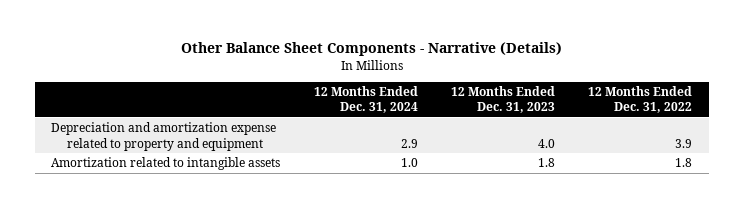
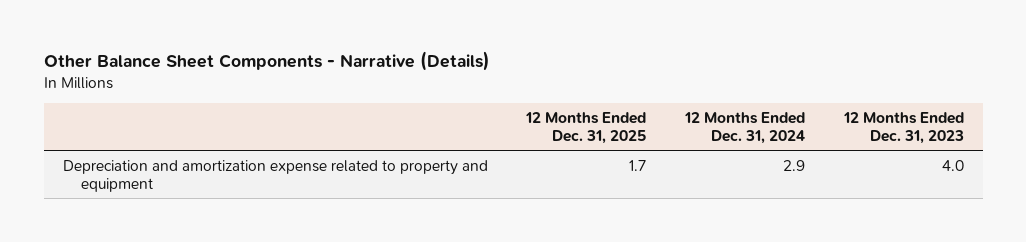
[588,85,693,114] 12 Months Ended Dec. 31, 2022 -> none
none -> [525,112,647,145] 12 Months Ended Dec. 31, 2025
[51,157,281,171] Amortization related to intangible assets -> none

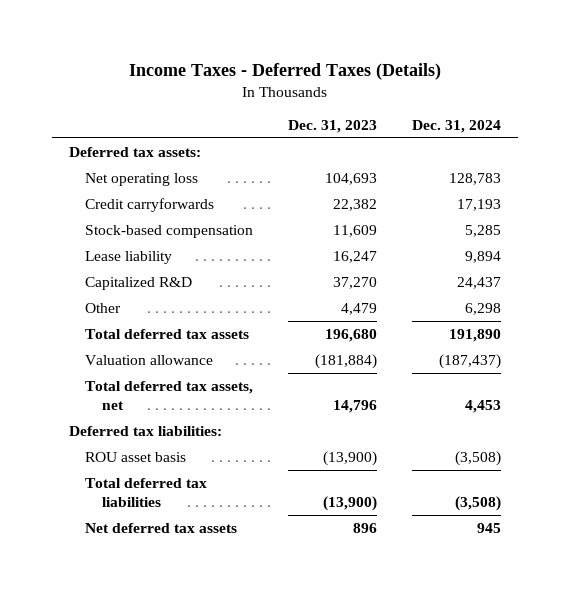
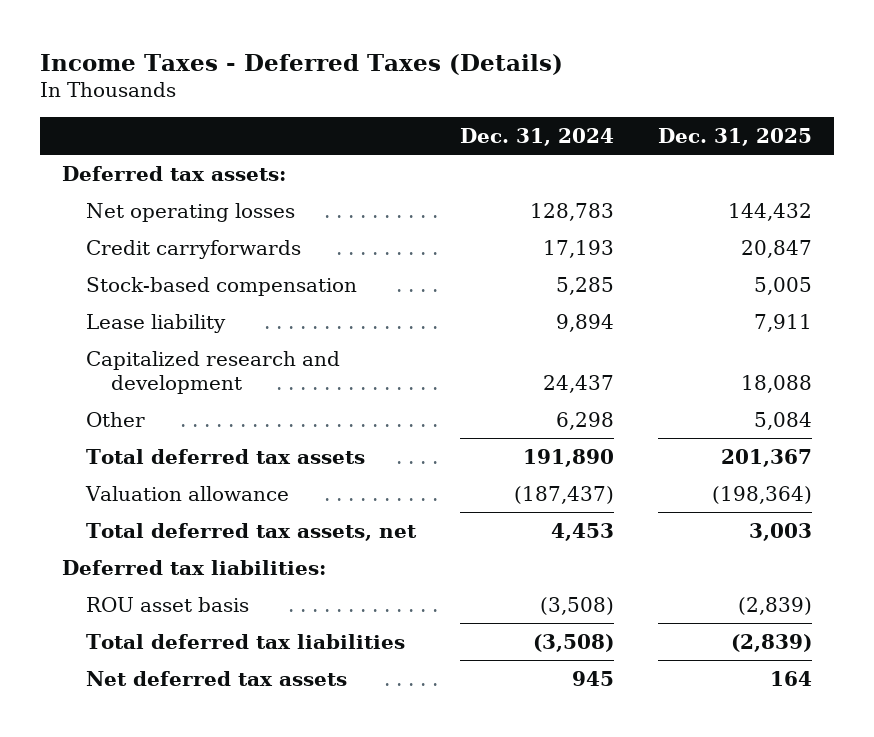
[288,119,378,133] Dec. 31, 2023 -> none
none -> [658,128,813,147] Dec. 31, 2025
[85,172,199,186] Net operating loss -> [86,202,296,222] Net operating losses
[85,276,193,290] Capitalized R&D -> [86,350,341,395] Capitalized research and development

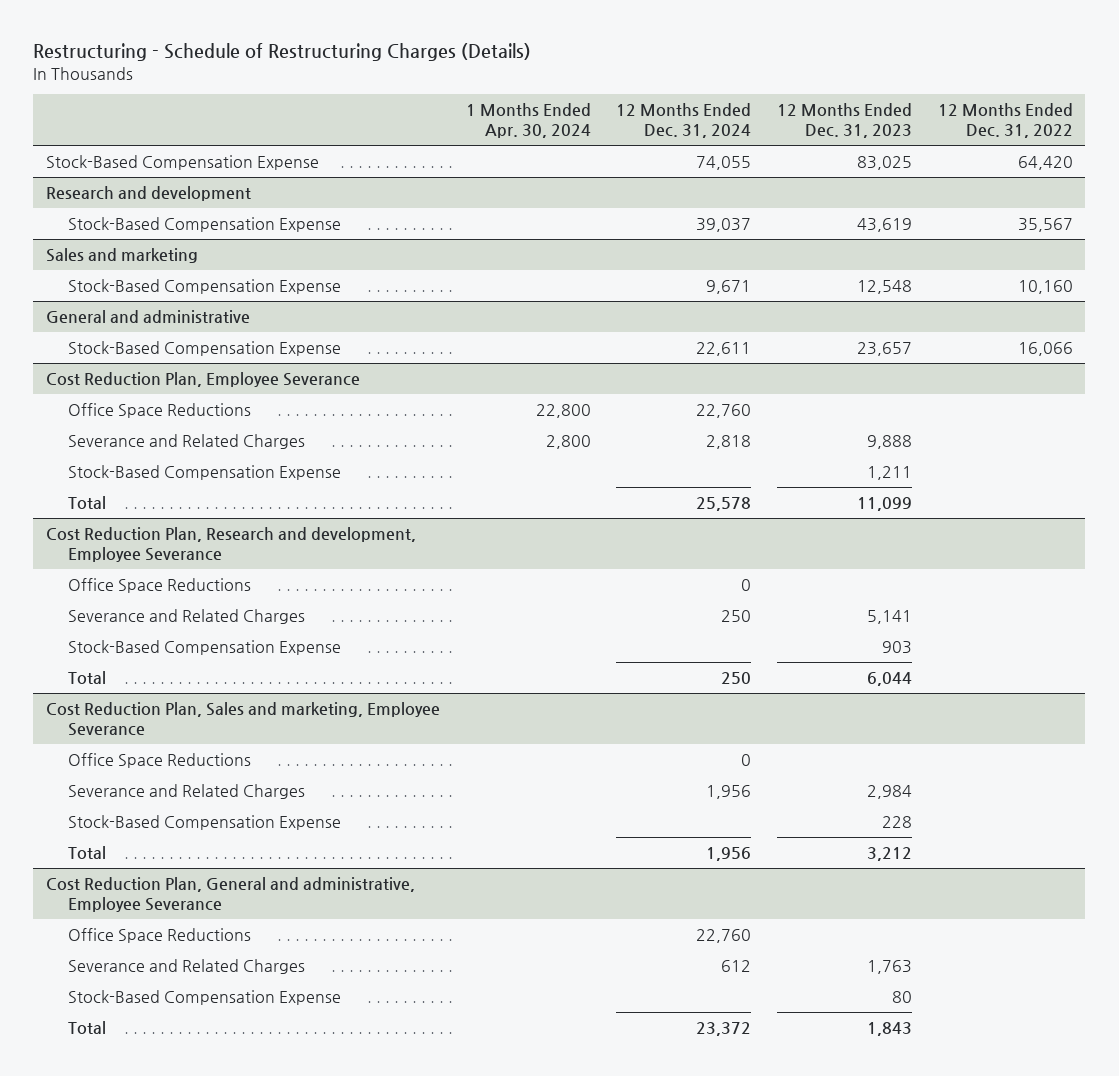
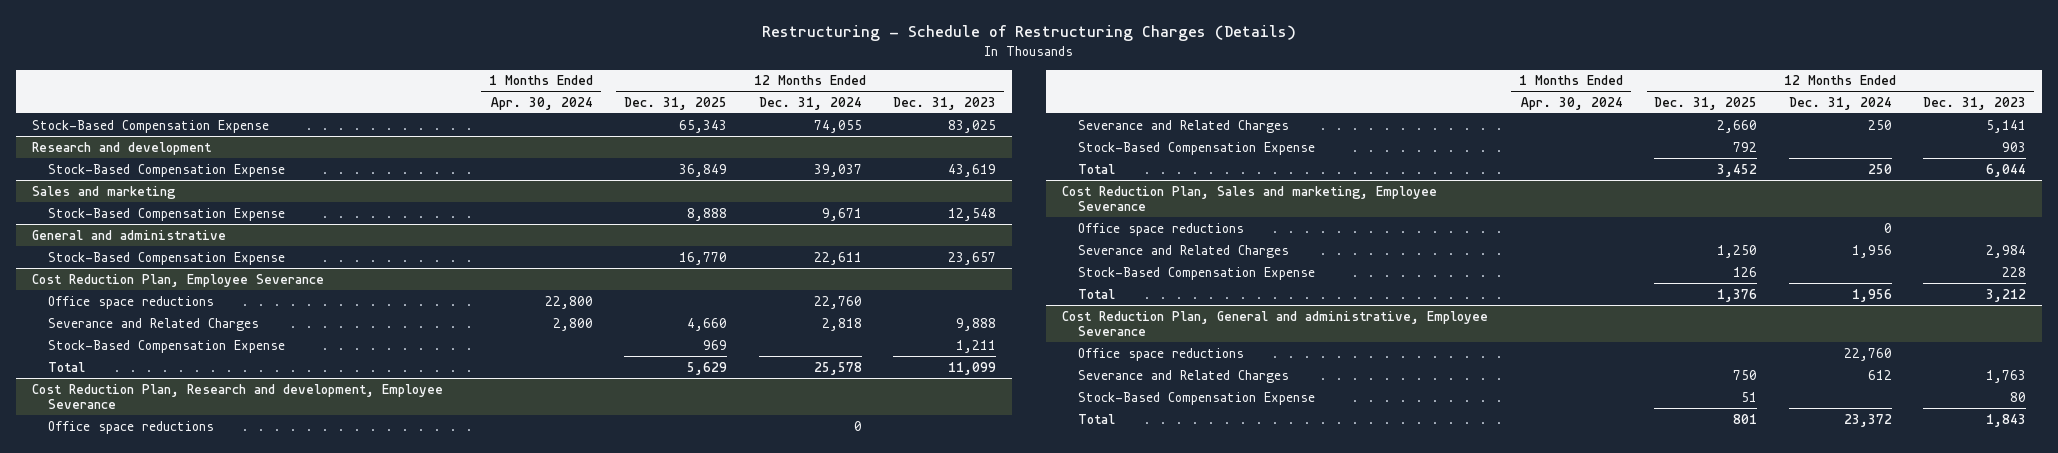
[937,103,1073,139] 12 Months Ended Dec. 31, 2022 -> none
none -> [624,96,728,110] Dec. 31, 2025
[68,402,252,418] Office Space Reductions -> [47,295,214,309] Office space reductions
[68,577,252,593] Office Space Reductions -> [47,420,214,434] Office space reductions
[68,752,252,768] Office Space Reductions -> [1077,222,1244,236] Office space reductions
[68,927,252,943] Office Space Reductions -> [1077,347,1244,361] Office space reductions

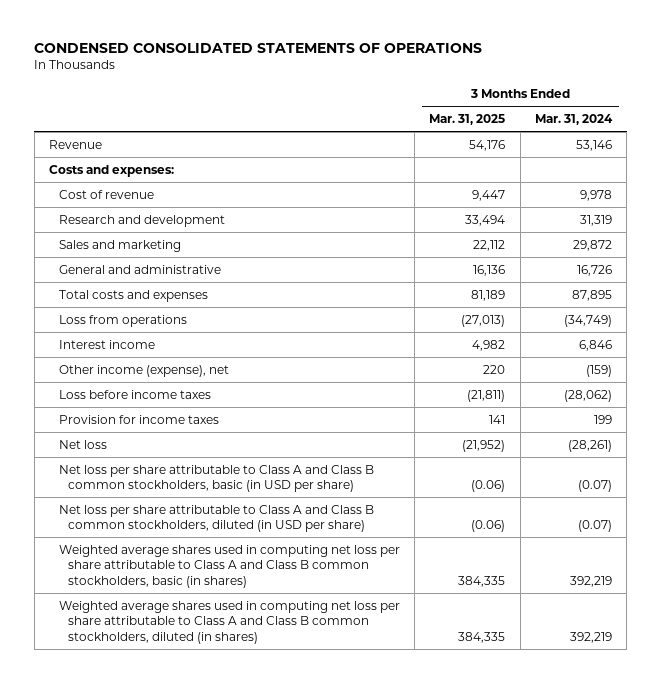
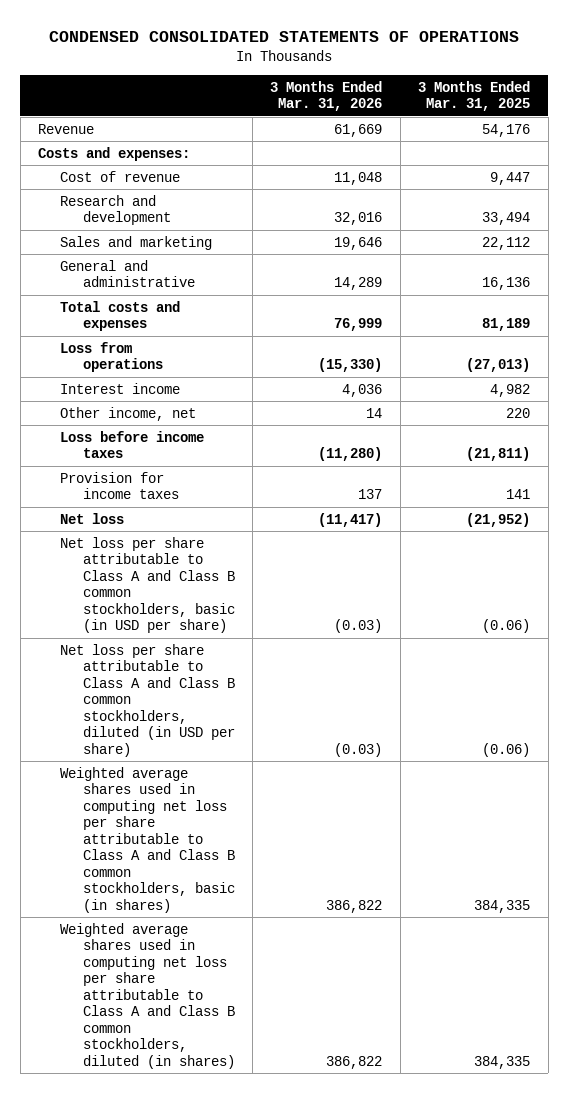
[535,114,614,126] Mar. 31, 2024 -> none
none -> [270,80,383,112] 3 Months Ended Mar. 31, 2026
[58,364,229,377] Other income (expense), net -> [60,406,197,421] Other income, net

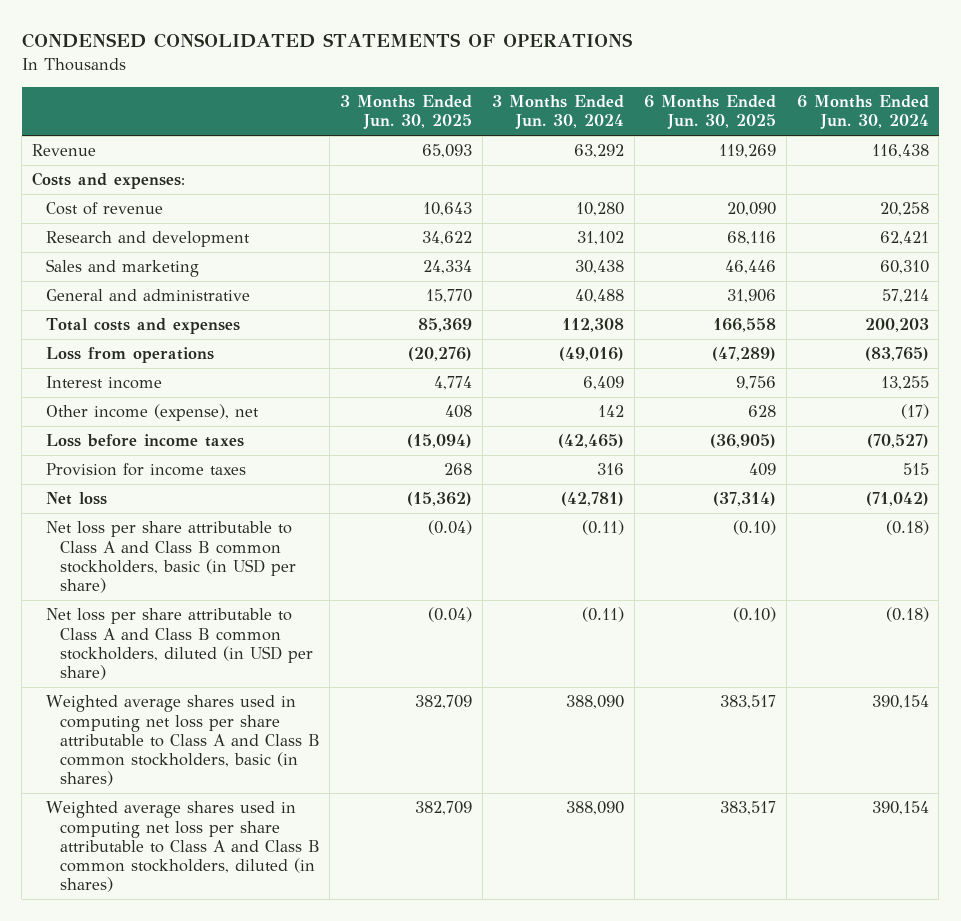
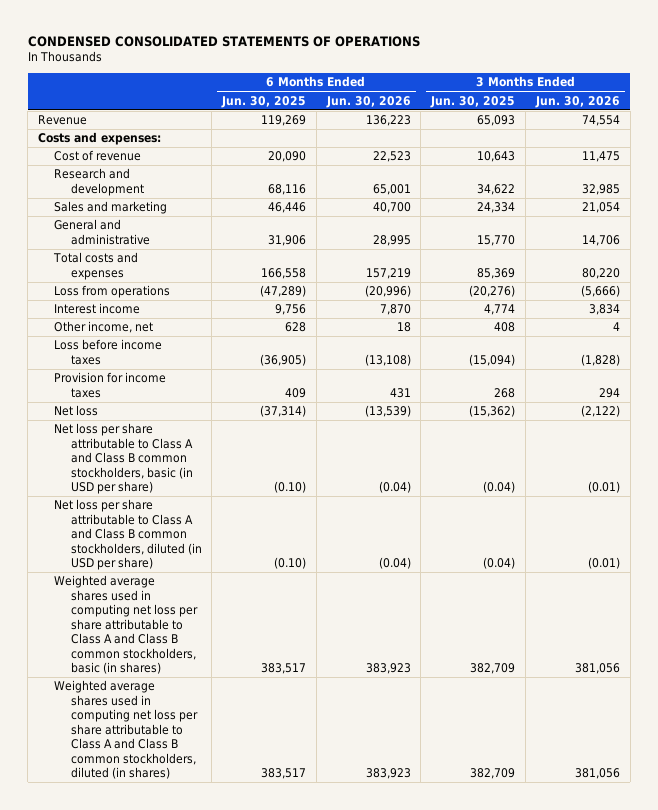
[492,94,625,130] 3 Months Ended Jun. 30, 2024 -> none
[796,94,929,130] 6 Months Ended Jun. 30, 2024 -> none
none -> [325,95,411,108] Jun. 30, 2026
none -> [534,95,620,108] Jun. 30, 2026
[45,404,259,422] Other income (expense), net -> [54,321,154,334] Other income, net

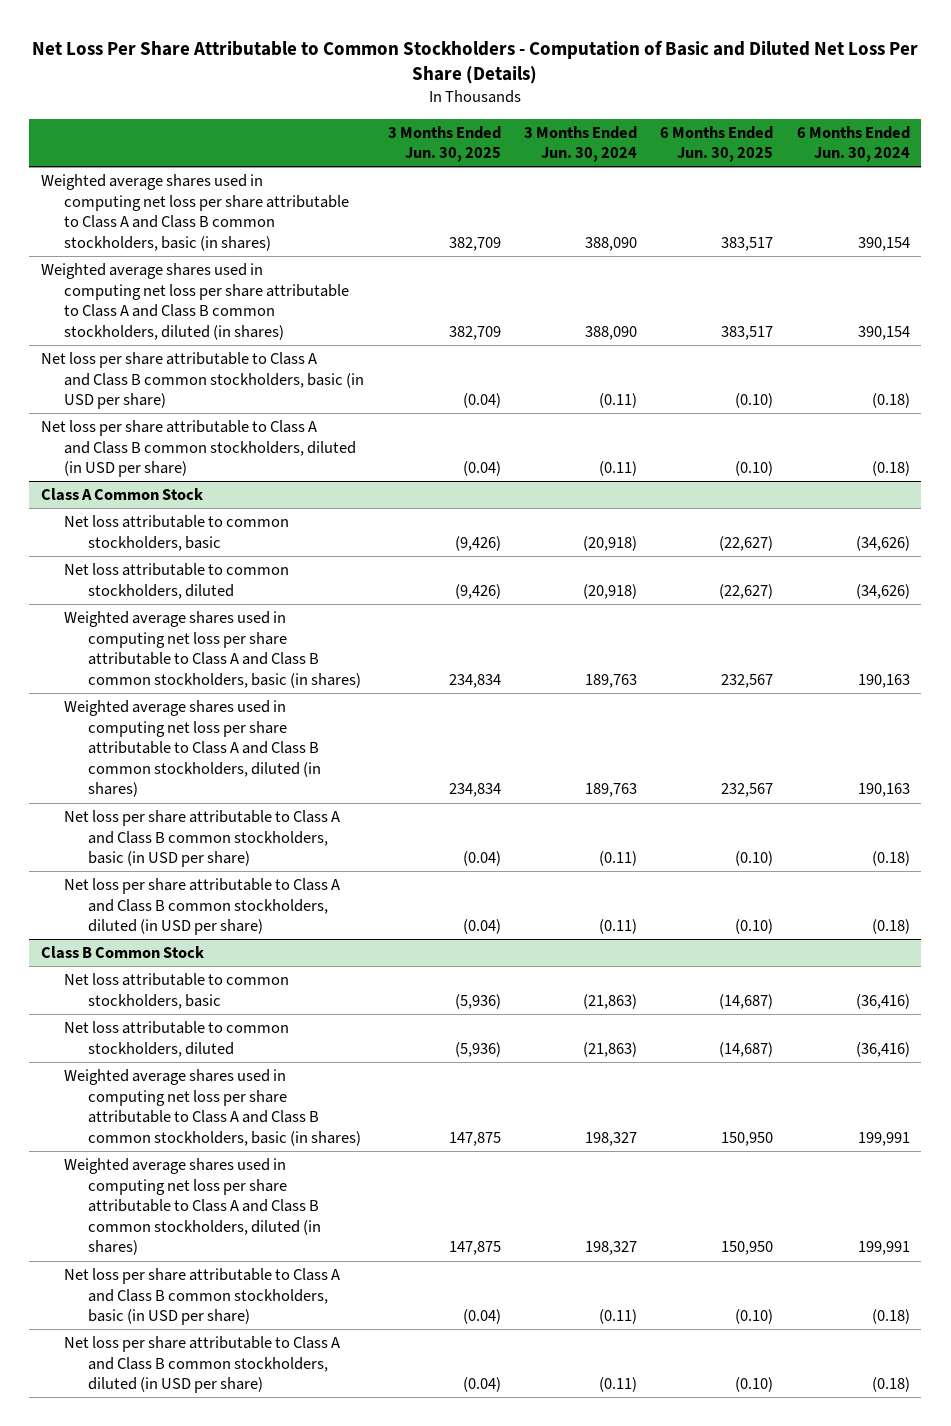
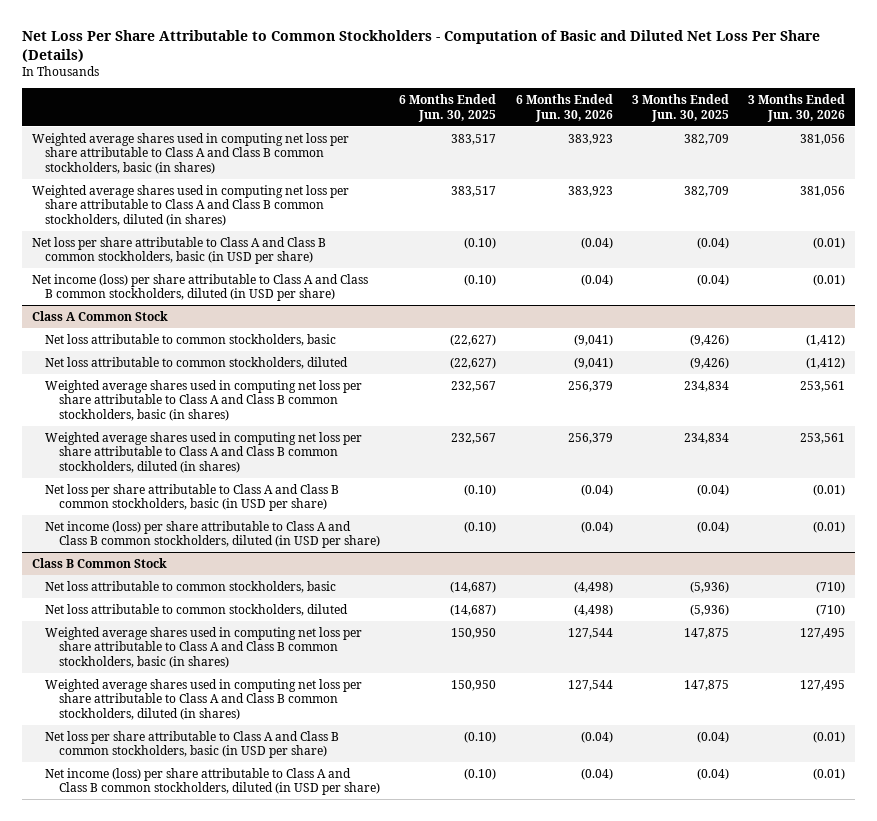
[523,125,637,163] 3 Months Ended Jun. 30, 2024 -> none
[796,125,910,163] 6 Months Ended Jun. 30, 2024 -> none
none -> [515,93,613,122] 6 Months Ended Jun. 30, 2026
none -> [748,93,846,122] 3 Months Ended Jun. 30, 2026
[40,420,357,478] Net loss per share attributable to Class A and Class B common stockholders, diluted (in USD per share) -> [31,273,368,302] Net income (loss) per share attributable to Class A and Class B common stockholders, diluted (in USD per share)
[64,878,341,936] Net loss per share attributable to Class A and Class B common stockholders, diluted (in USD per share) -> [45,520,380,549] Net income (loss) per share attributable to Class A and Class B common stockholders, diluted (in USD per share)
[64,1336,341,1394] Net loss per share attributable to Class A and Class B common stockholders, diluted (in USD per share) -> [45,767,380,796] Net income (loss) per share attributable to Class A and Class B common stockholders, diluted (in USD per share)

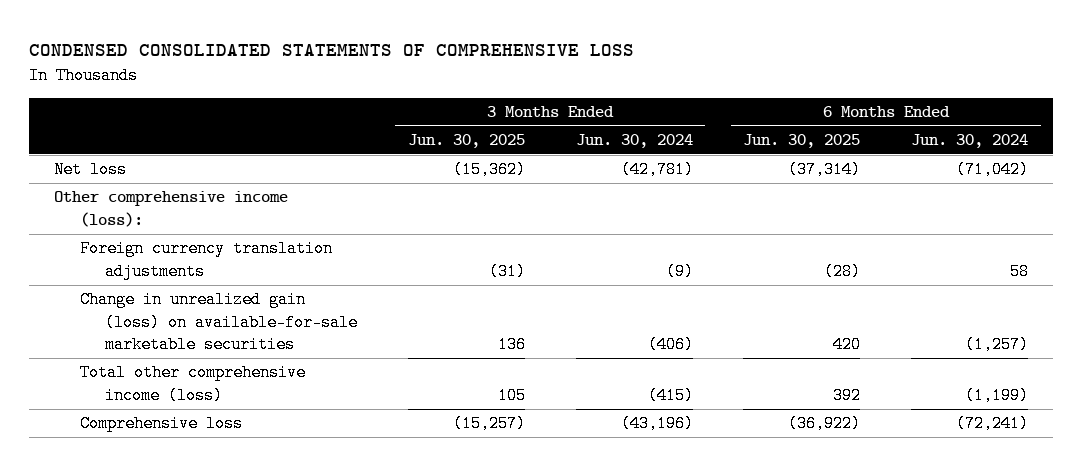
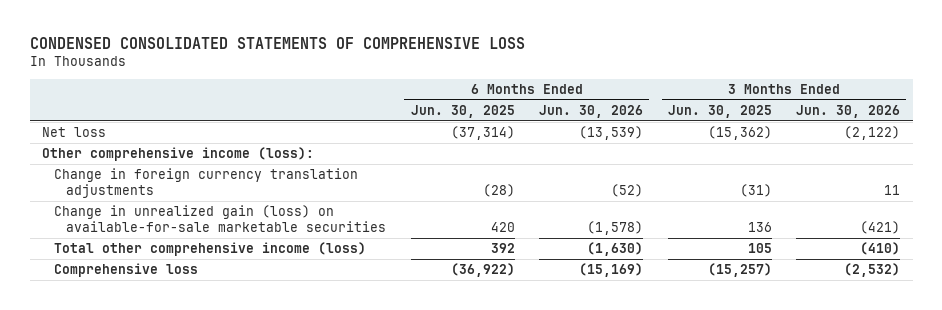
[575,134,693,149] Jun. 30, 2024 -> none
[910,134,1028,149] Jun. 30, 2024 -> none
none -> [539,104,644,118] Jun. 30, 2026
none -> [796,104,901,118] Jun. 30, 2026
[79,240,333,280] Foreign currency translation adjustments -> [53,168,358,198] Change in foreign currency translation adjustments

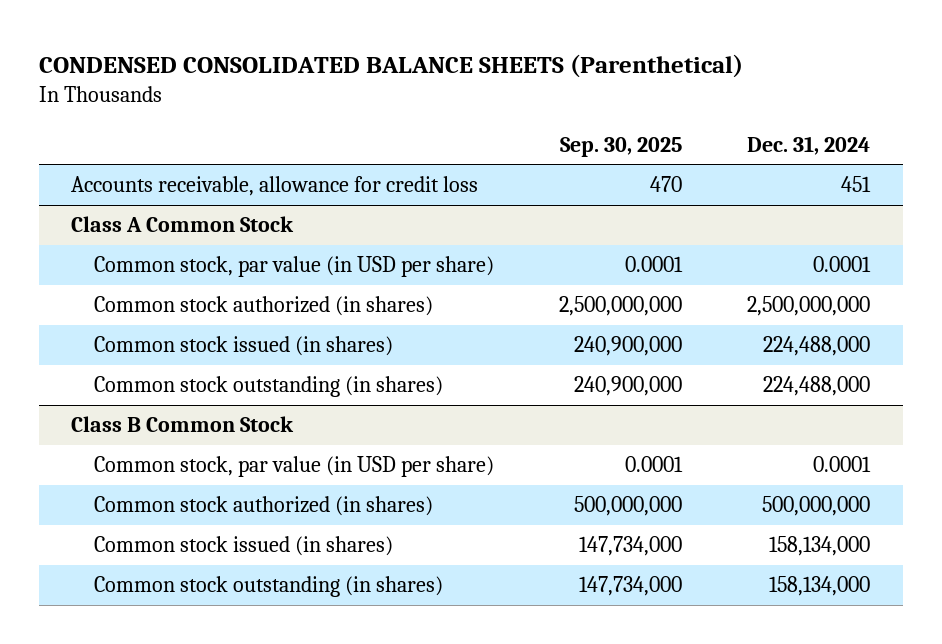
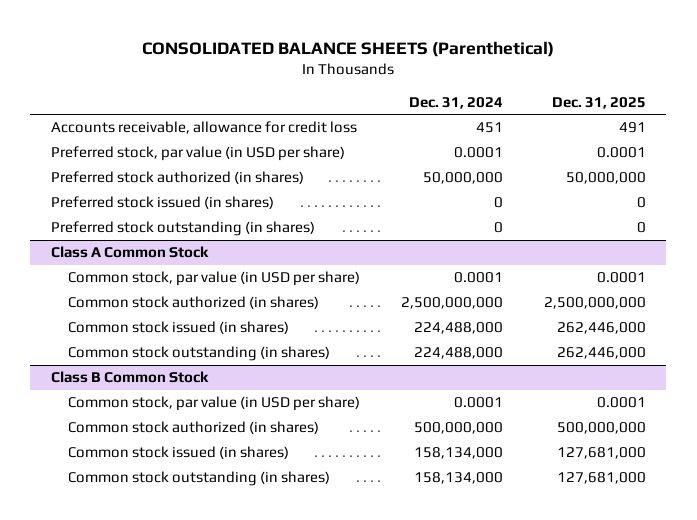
[38,53,743,78] CONDENSED CONSOLIDATED BALANCE SHEETS (Parenthetical) -> [142,40,555,57] CONSOLIDATED BALANCE SHEETS (Parenthetical)
[560,136,683,157] Sep. 30, 2025 -> none
none -> [551,96,646,109] Dec. 31, 2025
none -> [50,146,345,162] Preferred stock, par value (in USD per share)
none -> [50,171,304,185] Preferred stock authorized (in shares)
none -> [50,196,274,210] Preferred stock issued (in shares)
none -> [50,221,315,237] Preferred stock outstanding (in shares)

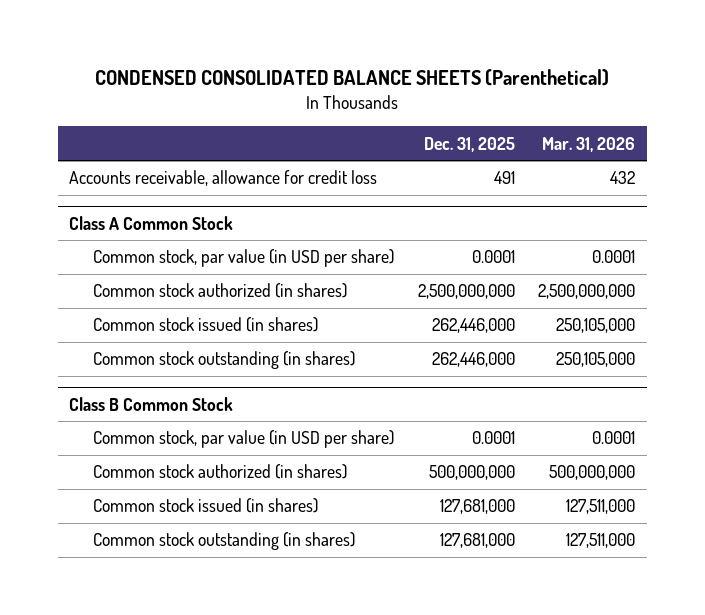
[142,40,555,57] CONSOLIDATED BALANCE SHEETS (Parenthetical) -> [95,68,610,86] CONDENSED CONSOLIDATED BALANCE SHEETS (Parenthetical)
[409,96,504,109] Dec. 31, 2024 -> none
none -> [542,136,636,152] Mar. 31, 2026
[50,146,345,162] Preferred stock, par value (in USD per share) -> none
[50,171,304,185] Preferred stock authorized (in shares) -> none
[50,196,274,210] Preferred stock issued (in shares) -> none
[50,221,315,237] Preferred stock outstanding (in shares) -> none

